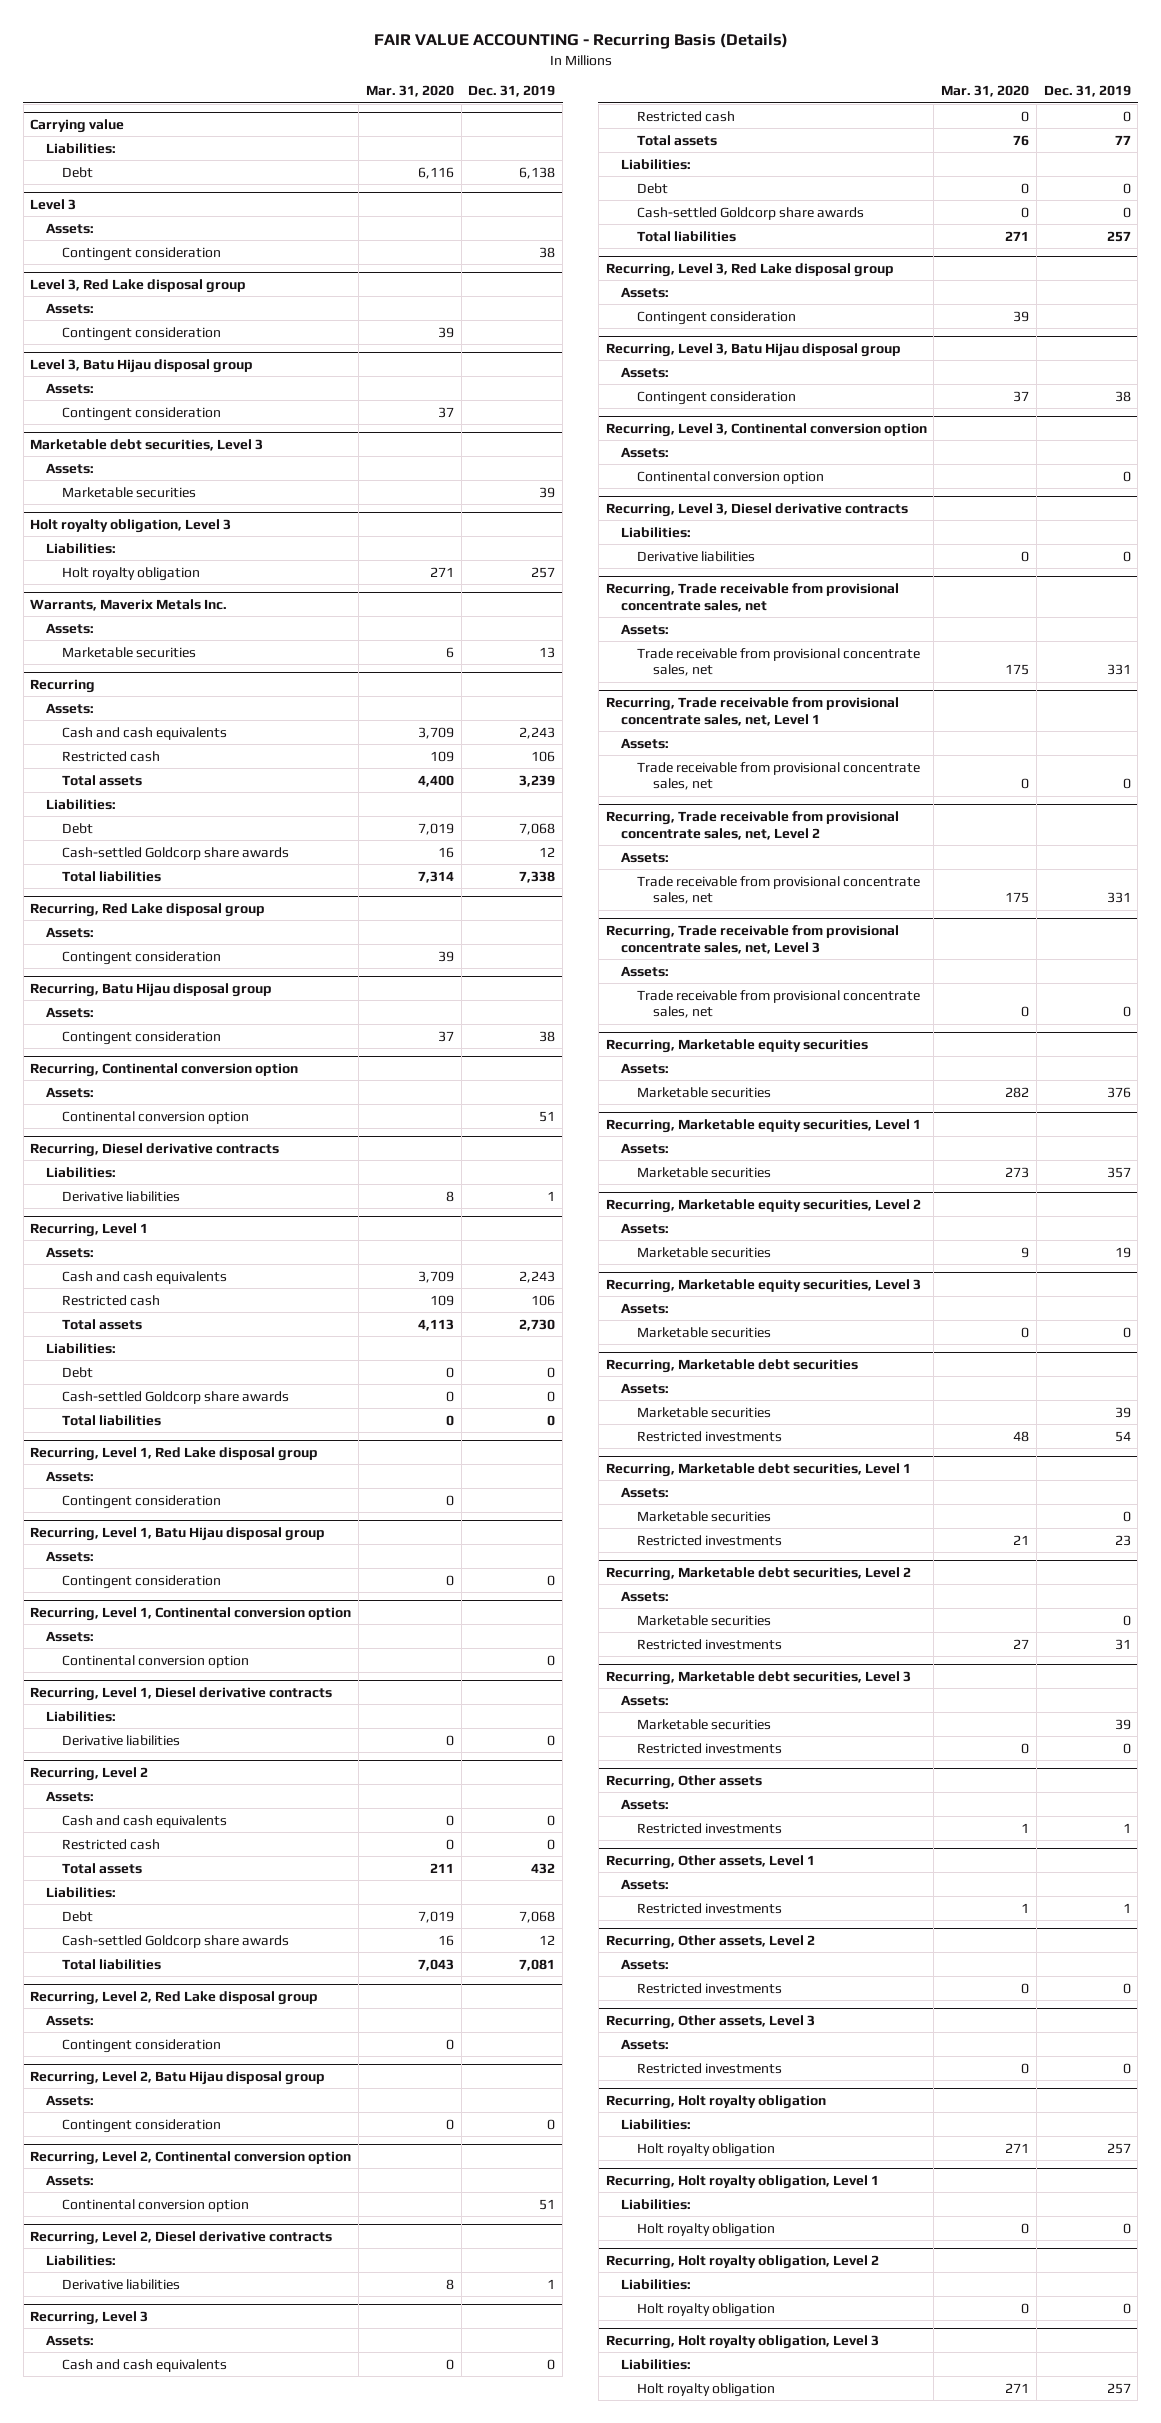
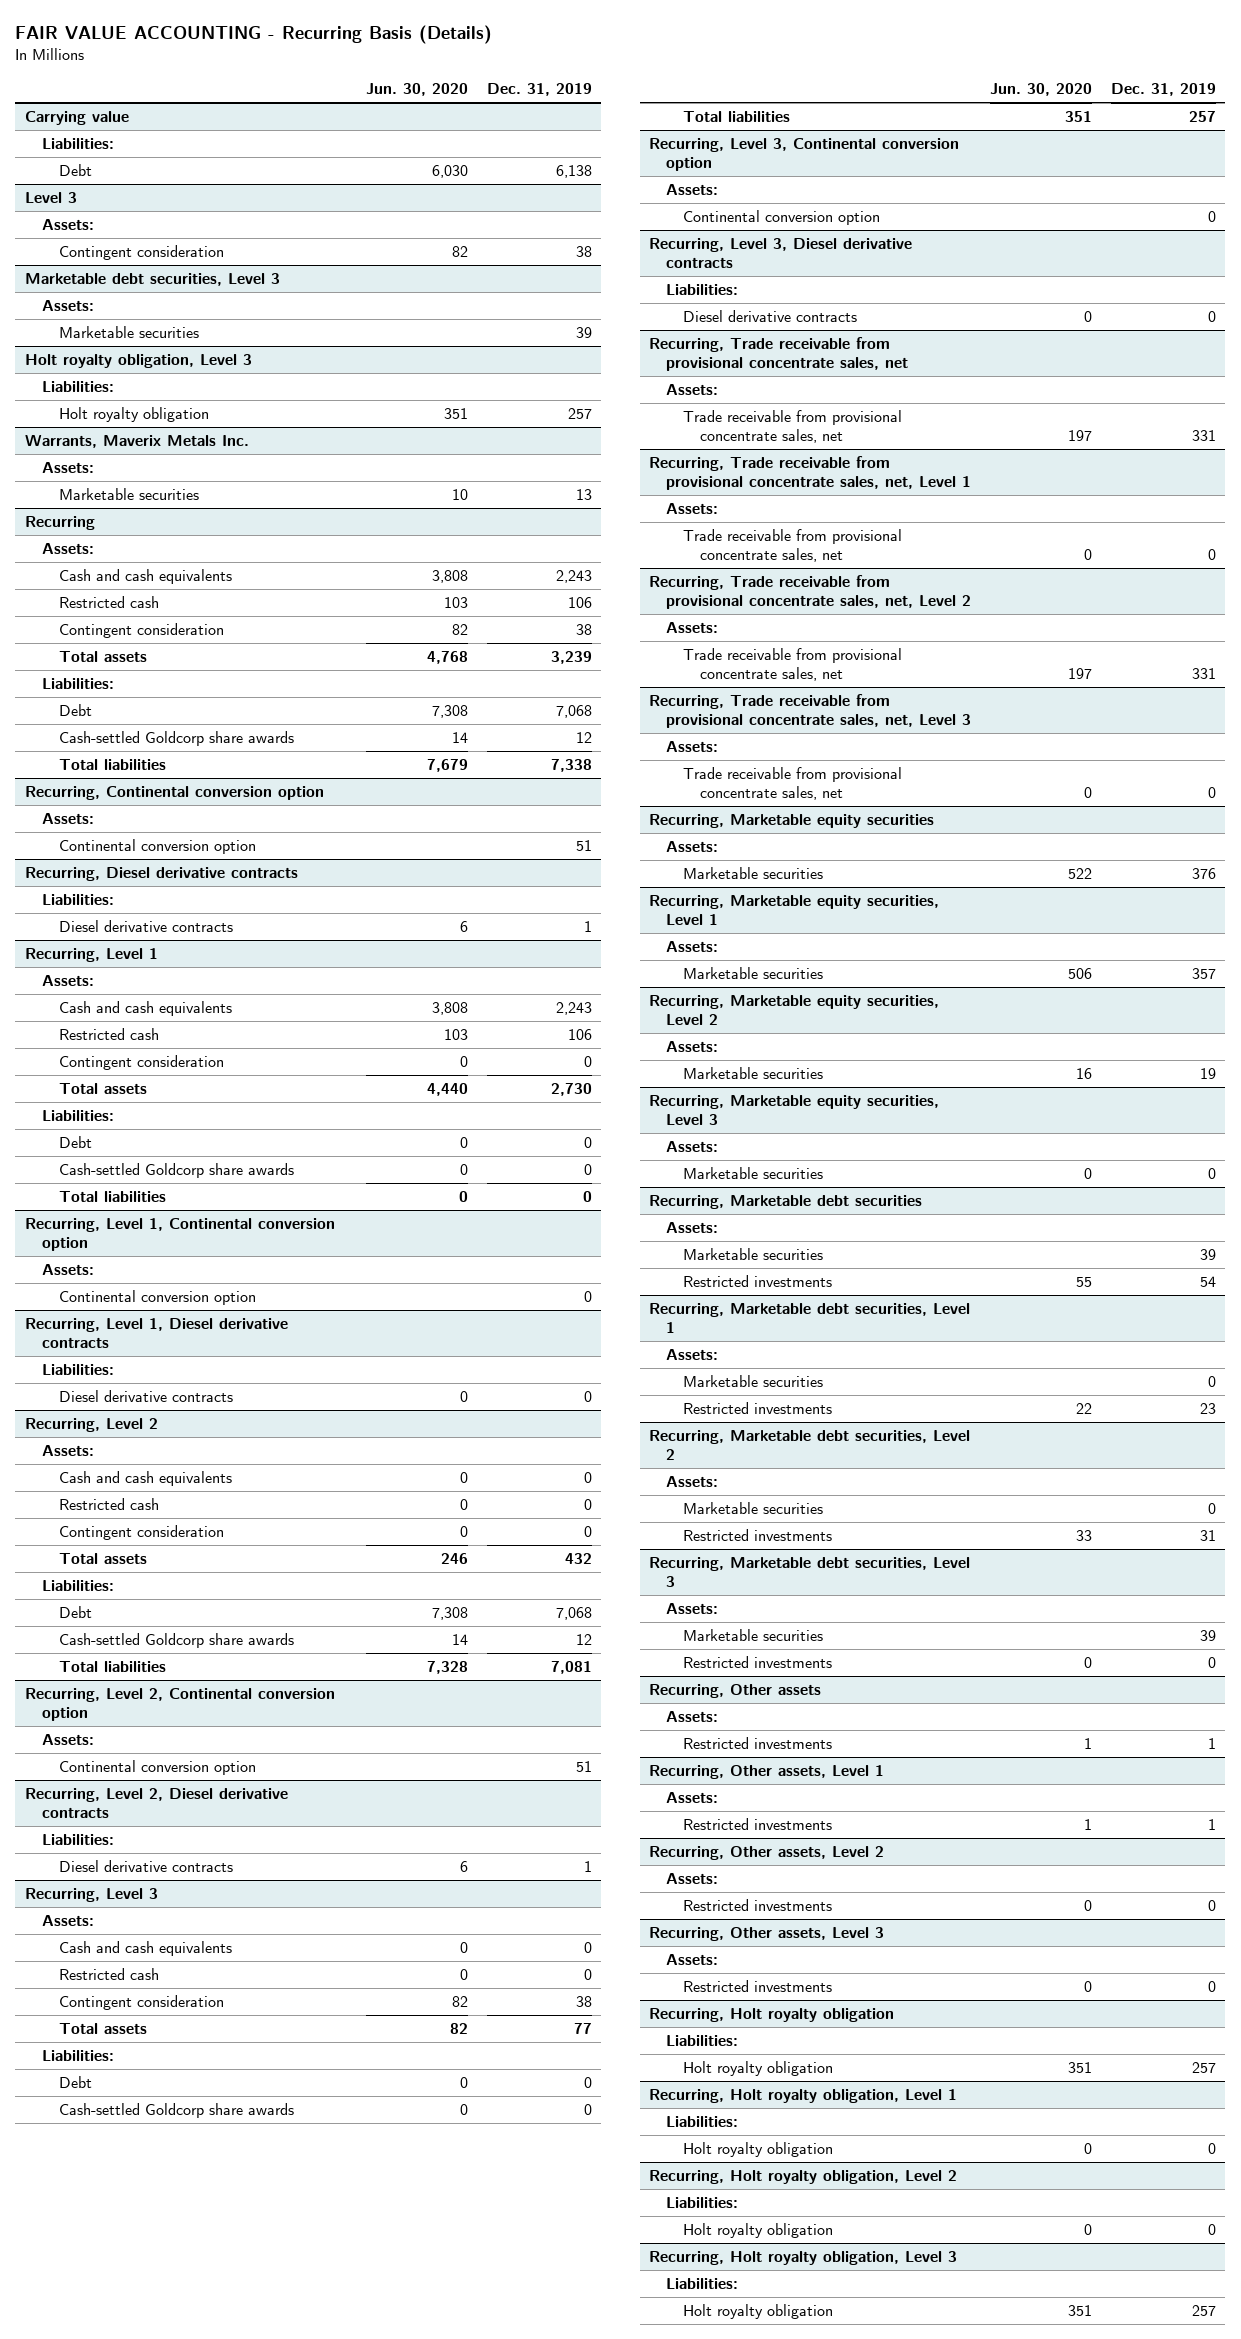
[365,85,454,98] Mar. 31, 2020 -> none
none -> [365,83,468,97] Jun. 30, 2020
[30,278,247,293] Level 3, Red Lake disposal group -> none
[46,302,95,314] Assets: -> none
[61,326,221,341] Contingent consideration -> none
[30,358,254,373] Level 3, Batu Hijau disposal group -> none
[46,382,95,394] Assets: -> none
[61,406,221,421] Contingent consideration -> none
none -> [58,622,224,638] Contingent consideration
[30,902,266,917] Recurring, Red Lake disposal group -> none
[46,926,95,938] Assets: -> none
[61,950,221,965] Contingent consideration -> none
[30,982,273,997] Recurring, Batu Hijau disposal group -> none
[46,1006,95,1018] Assets: -> none
[61,1030,221,1045] Contingent consideration -> none
[61,1190,180,1202] Derivative liabilities -> [58,919,233,932] Diesel derivative contracts
none -> [58,1054,224,1070] Contingent consideration
[30,1446,319,1461] Recurring, Level 1, Red Lake disposal group -> none
[46,1470,95,1482] Assets: -> none
[61,1494,221,1509] Contingent consideration -> none
[30,1526,326,1541] Recurring, Level 1, Batu Hijau disposal group -> none
[46,1550,95,1562] Assets: -> none
[61,1574,221,1589] Contingent consideration -> none
[61,1734,180,1746] Derivative liabilities -> [58,1389,233,1402] Diesel derivative contracts
none -> [58,1524,224,1540] Contingent consideration
[30,1990,319,2005] Recurring, Level 2, Red Lake disposal group -> none
[46,2014,95,2026] Assets: -> none
[61,2038,221,2053] Contingent consideration -> none
[30,2070,326,2085] Recurring, Level 2, Batu Hijau disposal group -> none
[46,2094,95,2106] Assets: -> none
[61,2118,221,2133] Contingent consideration -> none
[61,2278,180,2290] Derivative liabilities -> [58,1859,233,1872] Diesel derivative contracts
none -> [58,1994,224,2010] Contingent consideration
[605,262,894,277] Recurring, Level 3, Red Lake disposal group -> none
[621,286,670,298] Assets: -> none
[637,310,797,325] Contingent consideration -> none
[605,342,901,357] Recurring, Level 3, Batu Hijau disposal group -> none
[621,366,670,378] Assets: -> none
[637,390,797,405] Contingent consideration -> none
[637,550,756,562] Derivative liabilities -> [683,309,858,322] Diesel derivative contracts

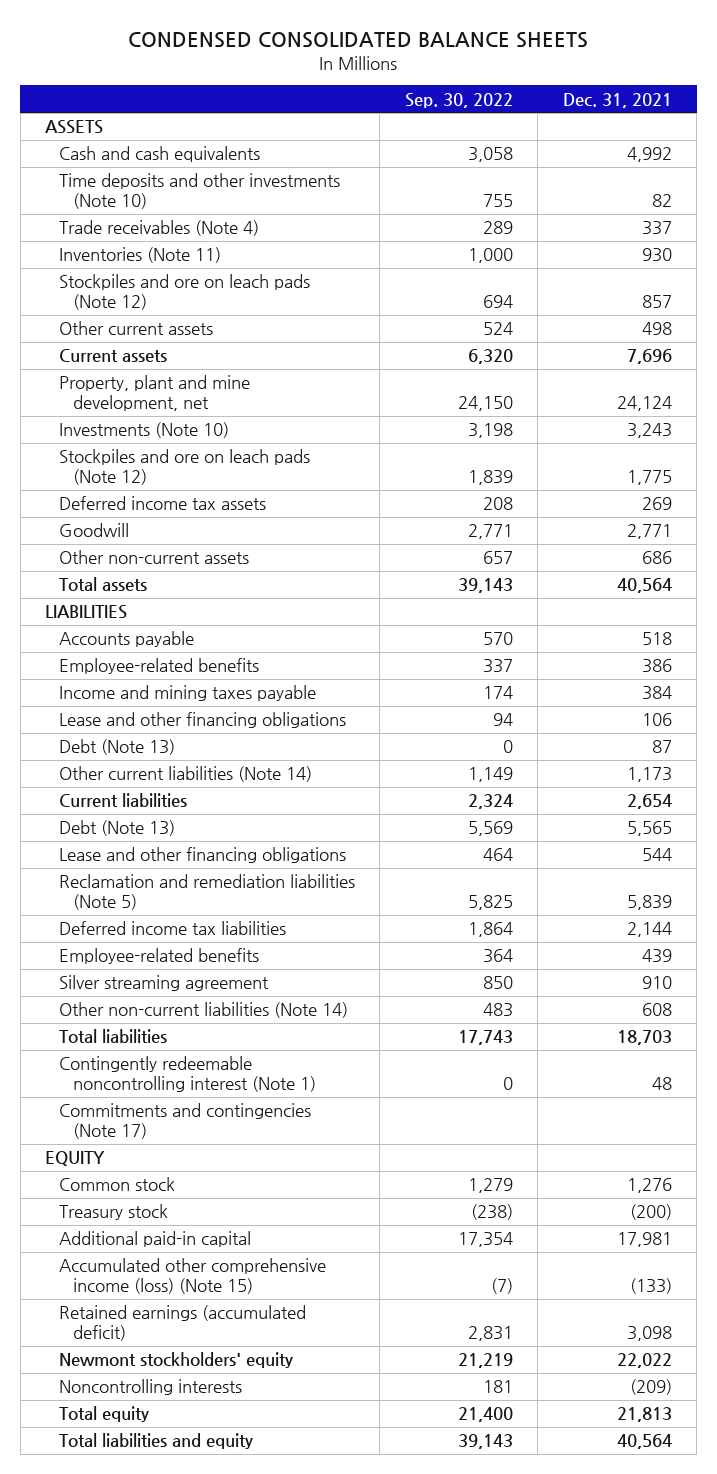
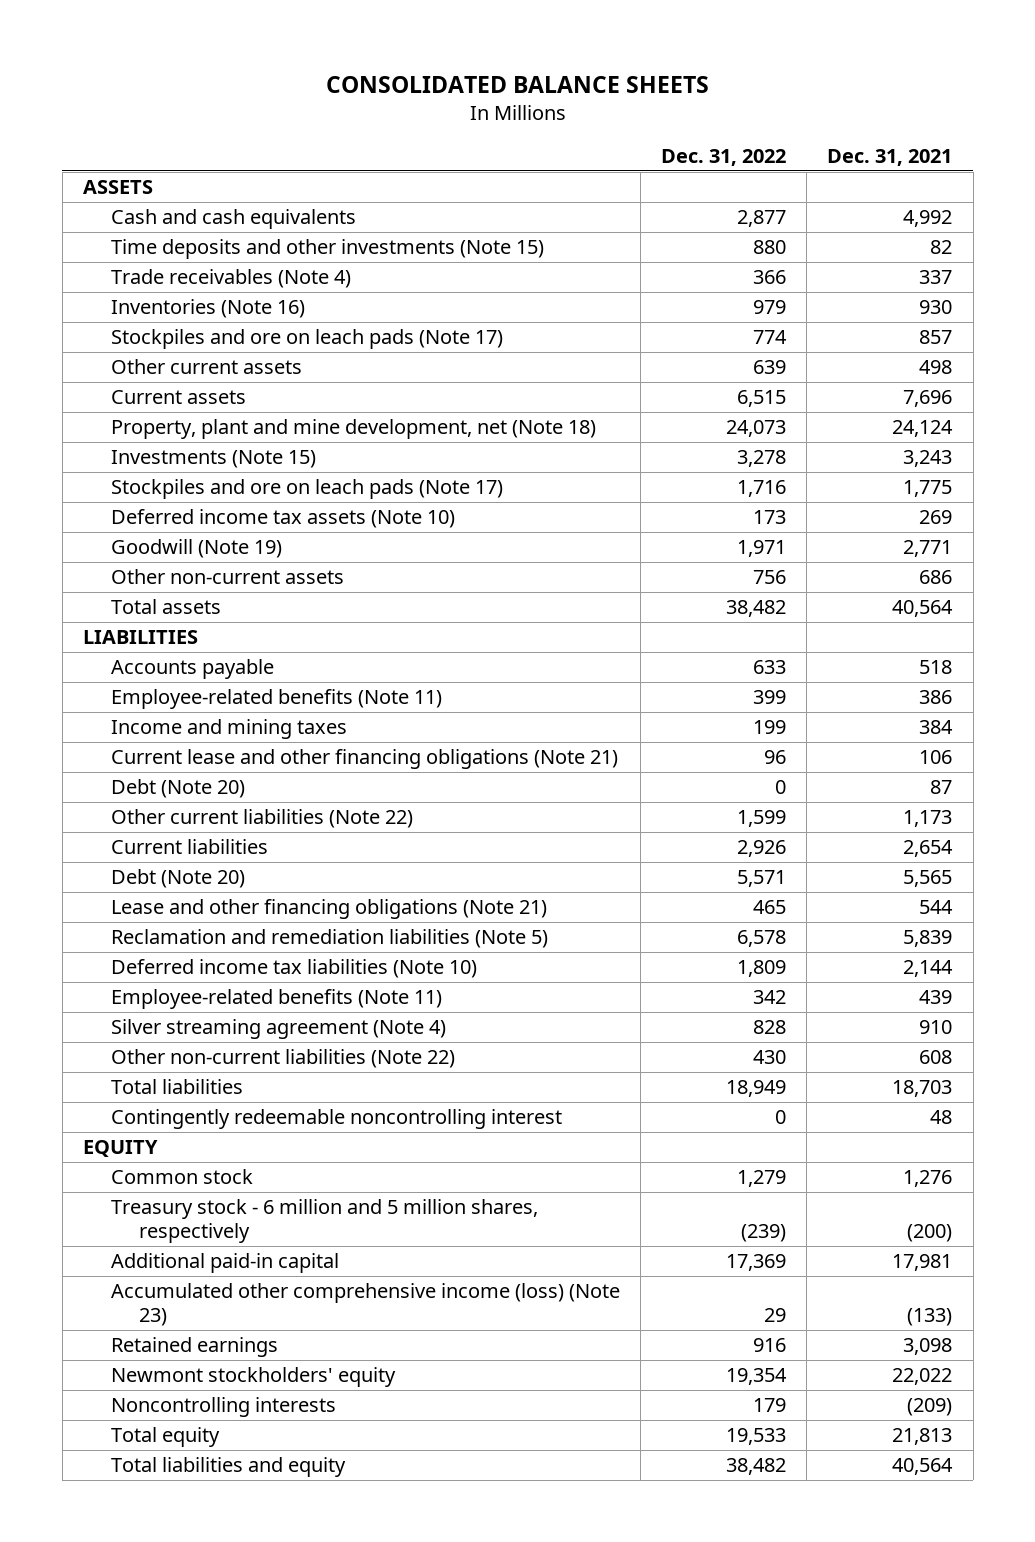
[128,32,589,49] CONDENSED CONSOLIDATED BALANCE SHEETS -> [325,76,709,94] CONSOLIDATED BALANCE SHEETS
[404,92,513,108] Sep. 30, 2022 -> none
none -> [661,148,787,166] Dec. 31, 2022
[58,173,340,210] Time deposits and other investments (Note 10) -> [110,239,544,260] Time deposits and other investments (Note 15)
[58,247,221,264] Inventories (Note 11) -> [110,299,305,319] Inventories (Note 16)
[58,274,310,311] Stockpiles and ore on leach pads (Note 12) -> [110,329,503,350] Stockpiles and ore on leach pads (Note 17)
[58,375,250,412] Property, plant and mine development, net -> [110,419,596,440] Property, plant and mine development, net (Note 18)
[58,422,229,439] Investments (Note 10) -> [110,450,316,469] Investments (Note 15)
[58,449,310,486] Stockpiles and ore on leach pads (Note 12) -> [110,479,503,500] Stockpiles and ore on leach pads (Note 17)
[58,496,266,511] Deferred income tax assets -> [110,509,455,529] Deferred income tax assets (Note 10)
[58,523,129,538] Goodwill -> [110,539,282,559] Goodwill (Note 19)
[58,658,259,675] Employee-related benefits -> [110,689,442,710] Employee-related benefits (Note 11)
[58,685,316,702] Income and mining taxes payable -> [110,719,347,740] Income and mining taxes
[58,712,346,729] Lease and other financing obligations -> [110,749,618,770] Current lease and other financing obligations (Note 21)
[58,739,175,756] Debt (Note 13) -> [110,779,245,799] Debt (Note 20)
[58,766,312,783] Other current liabilities (Note 14) -> [110,809,413,829] Other current liabilities (Note 22)
[58,820,175,837] Debt (Note 13) -> [110,869,245,889] Debt (Note 20)
[58,847,346,864] Lease and other financing obligations -> [110,899,547,920] Lease and other financing obligations (Note 21)
[58,921,286,936] Deferred income tax liabilities -> [110,959,477,979] Deferred income tax liabilities (Note 10)
[58,948,259,965] Employee-related benefits -> [110,989,442,1010] Employee-related benefits (Note 11)
[58,975,269,992] Silver streaming agreement -> [110,1019,446,1040] Silver streaming agreement (Note 4)
[58,1002,348,1019] Other non-current liabilities (Note 14) -> [110,1049,455,1069] Other non-current liabilities (Note 22)
[58,1103,311,1140] Commitments and contingencies (Note 17) -> none
[58,1056,316,1093] Contingently redeemable noncontrolling interest (Note 1) -> [110,1109,562,1130] Contingently redeemable noncontrolling interest
[58,1204,168,1221] Treasury stock -> [110,1199,538,1244] Treasury stock - 6 million and 5 million shares, respectively
[58,1258,326,1295] Accumulated other comprehensive income (loss) (Note 15) -> [110,1283,620,1327] Accumulated other comprehensive income (loss) (Note 23)
[58,1305,306,1342] Retained earnings (accumulated deficit) -> [110,1337,278,1358] Retained earnings

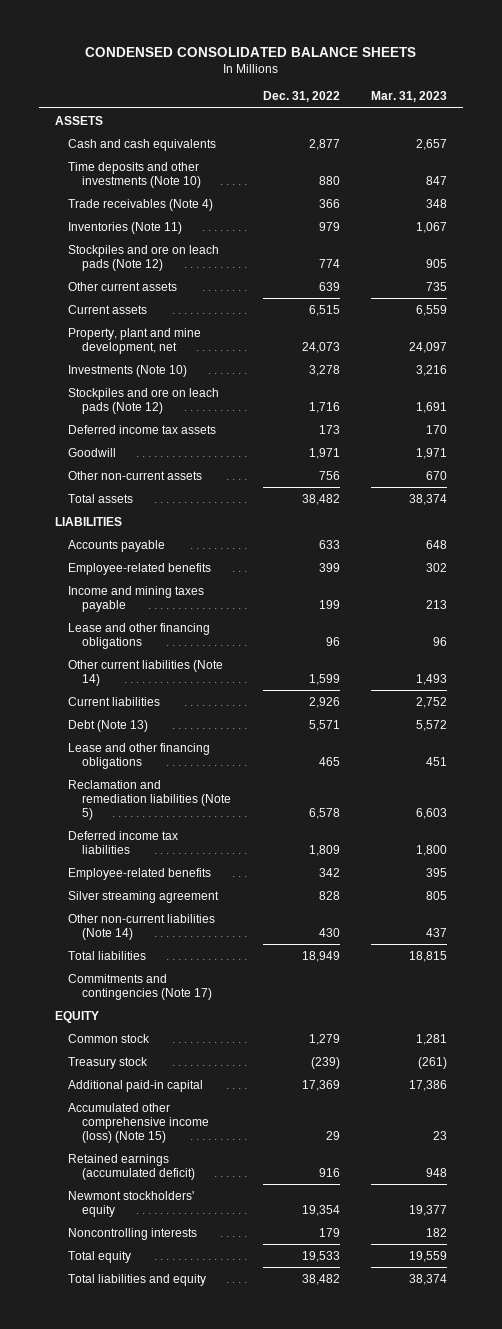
[325,76,709,94] CONSOLIDATED BALANCE SHEETS -> [85,47,417,58] CONDENSED CONSOLIDATED BALANCE SHEETS
[827,148,953,166] Dec. 31, 2021 -> none
none -> [371,91,448,103] Mar. 31, 2023
[110,239,544,260] Time deposits and other investments (Note 15) -> [68,161,202,188] Time deposits and other investments (Note 10)
[110,299,305,319] Inventories (Note 16) -> [68,221,183,234] Inventories (Note 11)
[110,329,503,350] Stockpiles and ore on leach pads (Note 17) -> [68,244,220,271] Stockpiles and ore on leach pads (Note 12)
[110,419,596,440] Property, plant and mine development, net (Note 18) -> [68,327,202,354] Property, plant and mine development, net
[110,450,316,469] Investments (Note 15) -> [68,364,188,377] Investments (Note 10)
[110,479,503,500] Stockpiles and ore on leach pads (Note 17) -> [68,387,220,414] Stockpiles and ore on leach pads (Note 12)
[110,509,455,529] Deferred income tax assets (Note 10) -> [68,424,217,434] Deferred income tax assets
[110,539,282,559] Goodwill (Note 19) -> [68,447,117,457] Goodwill
[110,779,245,799] Debt (Note 20) -> none
[110,689,442,710] Employee-related benefits (Note 11) -> [68,562,212,575] Employee-related benefits
[110,719,347,740] Income and mining taxes -> [68,585,205,612] Income and mining taxes payable
[110,749,618,770] Current lease and other financing obligations (Note 21) -> [68,622,211,649] Lease and other financing obligations
[110,809,413,829] Other current liabilities (Note 22) -> [68,659,224,686] Other current liabilities (Note 14)
[110,869,245,889] Debt (Note 20) -> [68,719,149,732] Debt (Note 13)
[110,899,547,920] Lease and other financing obligations (Note 21) -> [68,742,211,769] Lease and other financing obligations
[110,959,477,979] Deferred income tax liabilities (Note 10) -> [68,830,179,854] Deferred income tax liabilities
[110,989,442,1010] Employee-related benefits (Note 11) -> [68,867,212,880] Employee-related benefits
[110,1019,446,1040] Silver streaming agreement (Note 4) -> [68,890,220,903] Silver streaming agreement
[110,1049,455,1069] Other non-current liabilities (Note 22) -> [68,913,216,940] Other non-current liabilities (Note 14)
[110,1109,562,1130] Contingently redeemable noncontrolling interest -> none
none -> [68,973,213,1000] Commitments and contingencies (Note 17)
[110,1199,538,1244] Treasury stock - 6 million and 5 million shares, respectively -> [68,1056,149,1069] Treasury stock
[110,1283,620,1327] Accumulated other comprehensive income (loss) (Note 23) -> [68,1102,210,1143] Accumulated other comprehensive income (loss) (Note 15)
[110,1337,278,1358] Retained earnings -> [68,1153,196,1180] Retained earnings (accumulated deficit)

